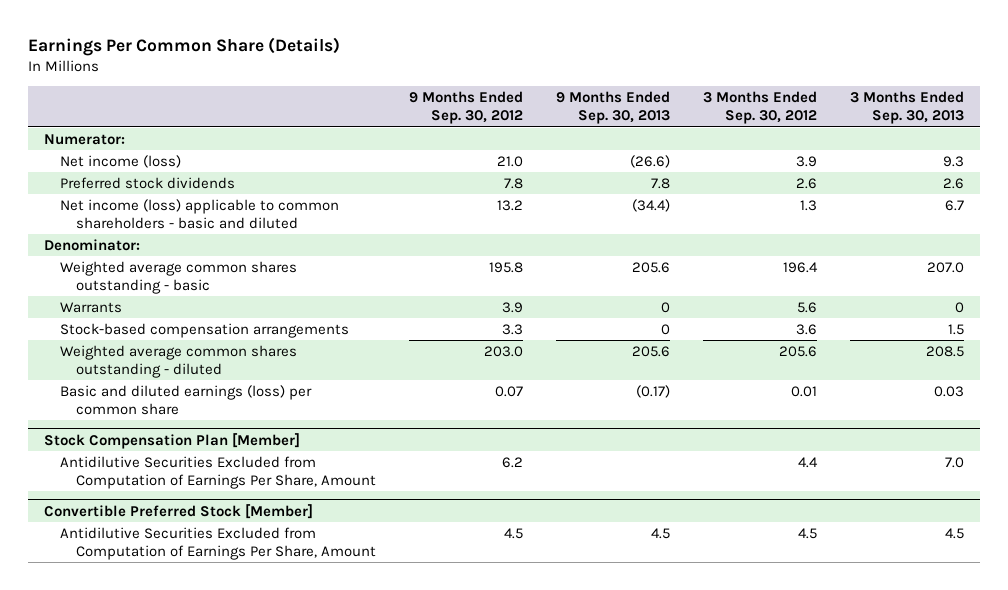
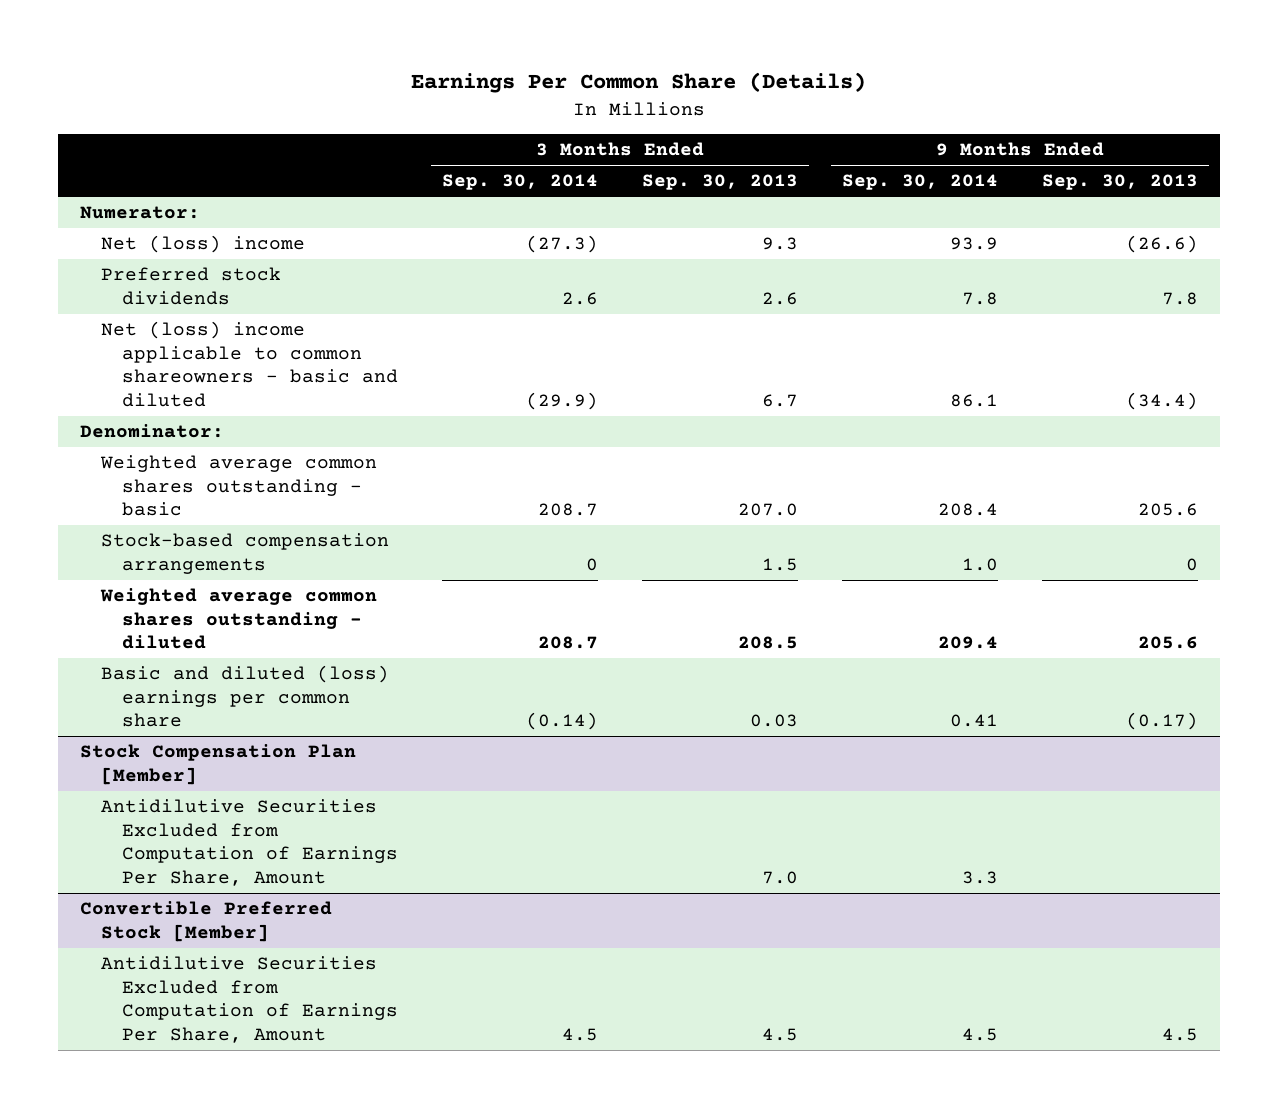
[409,91,524,125] 9 Months Ended Sep. 30, 2012 -> none
[702,91,817,125] 3 Months Ended Sep. 30, 2012 -> none
none -> [441,174,598,191] Sep. 30, 2014
none -> [841,174,998,191] Sep. 30, 2014
[60,154,182,168] Net income (loss) -> [101,235,306,254] Net (loss) income
[60,198,340,229] Net income (loss) applicable to common shareholders - basic and diluted -> [101,321,398,408] Net (loss) income applicable to common shareowners - basic and diluted
[60,301,123,313] Warrants -> none
[60,384,313,415] Basic and diluted earnings (loss) per common share -> [101,665,390,728] Basic and diluted (loss) earnings per common share

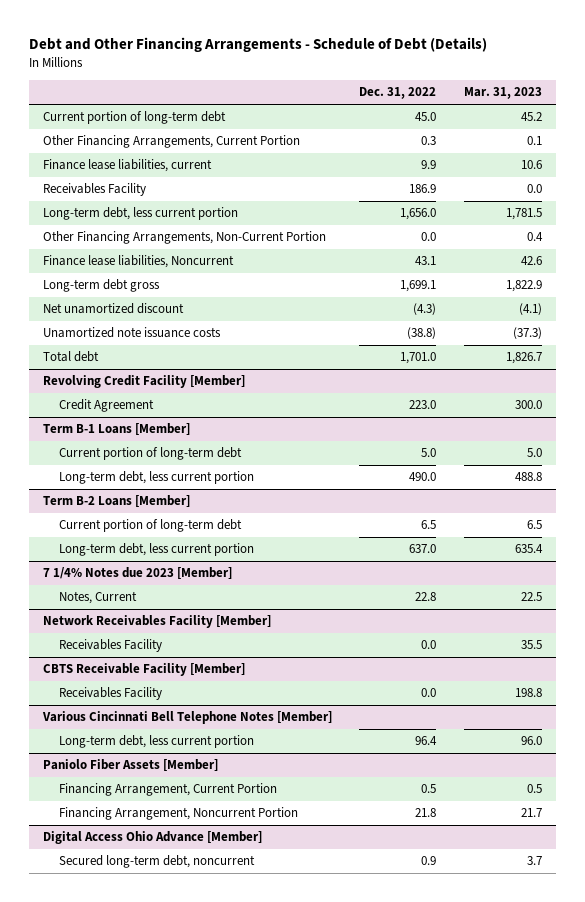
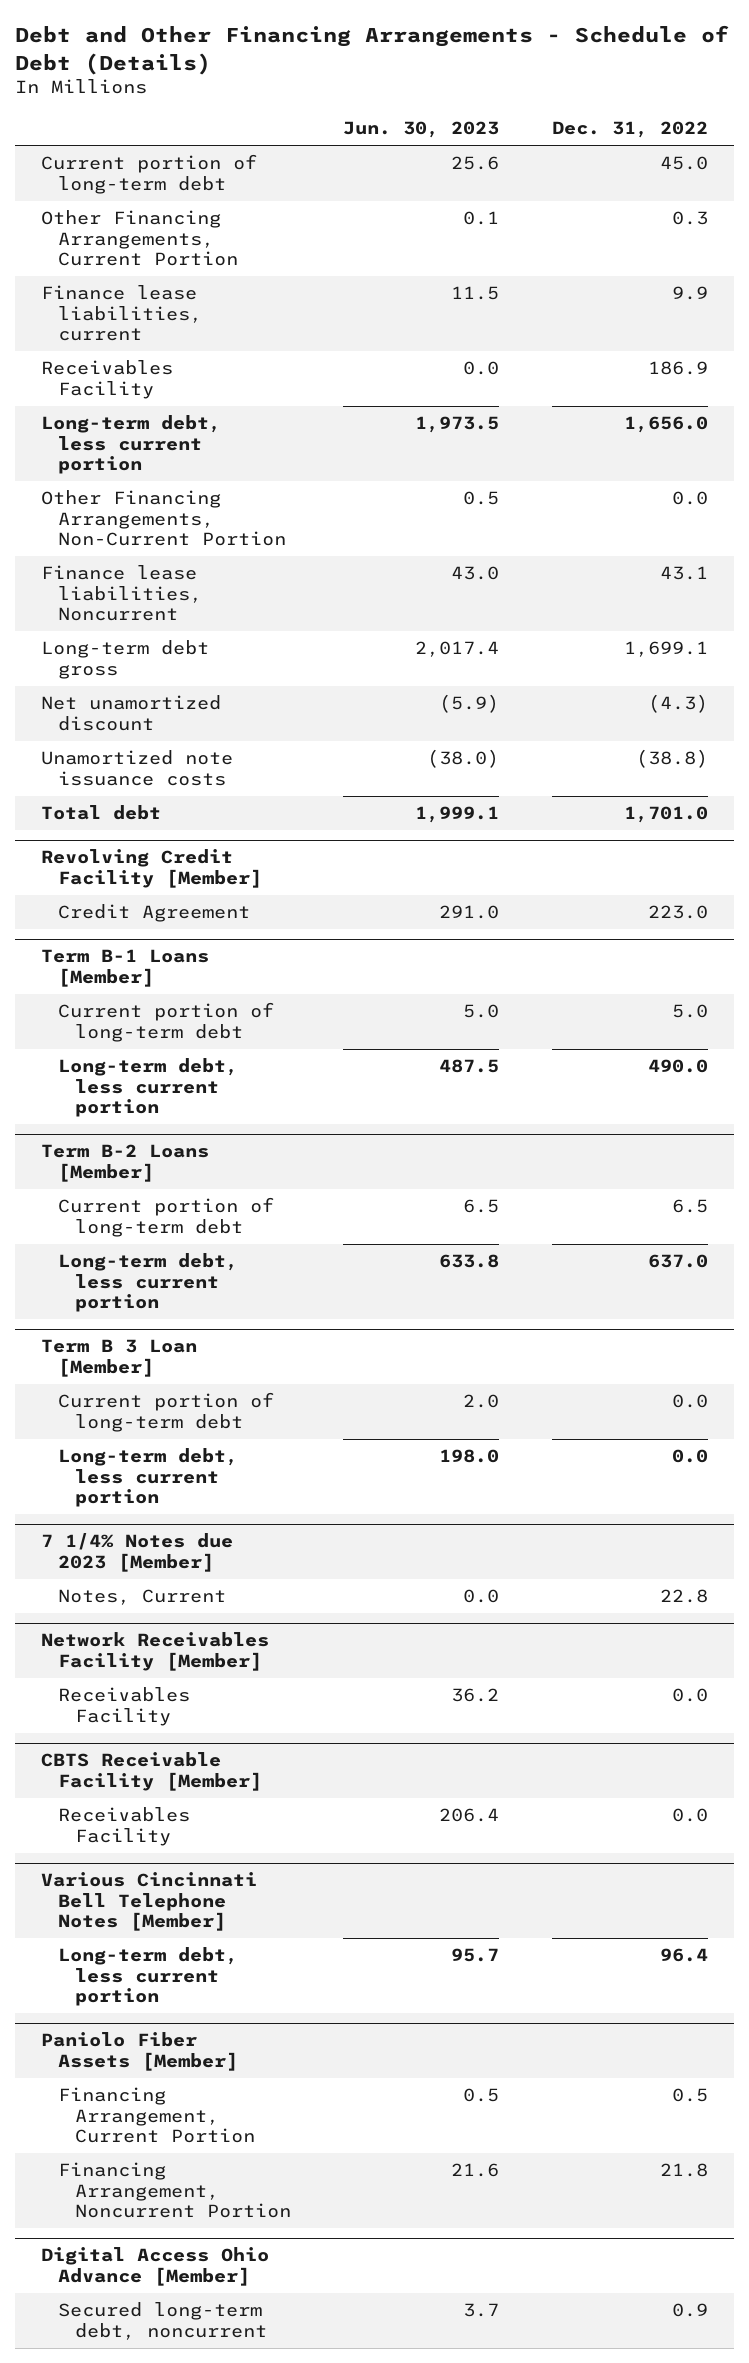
[464,87,543,100] Mar. 31, 2023 -> none
none -> [343,121,500,139] Jun. 30, 2023
none -> [41,1339,198,1377] Term B 3 Loan [Member]
none -> [58,1392,275,1432] Current portion of long-term debt
none -> [58,1448,239,1508] Long-term debt, less current portion

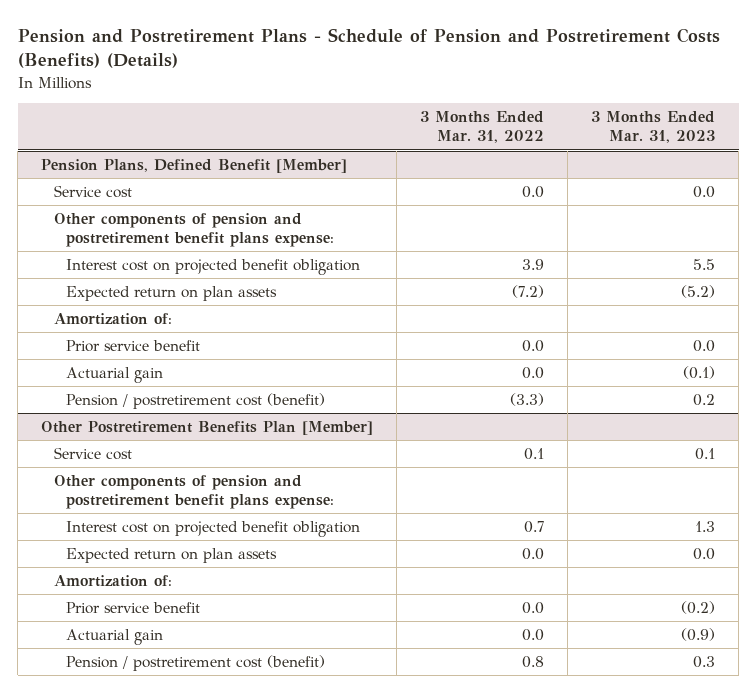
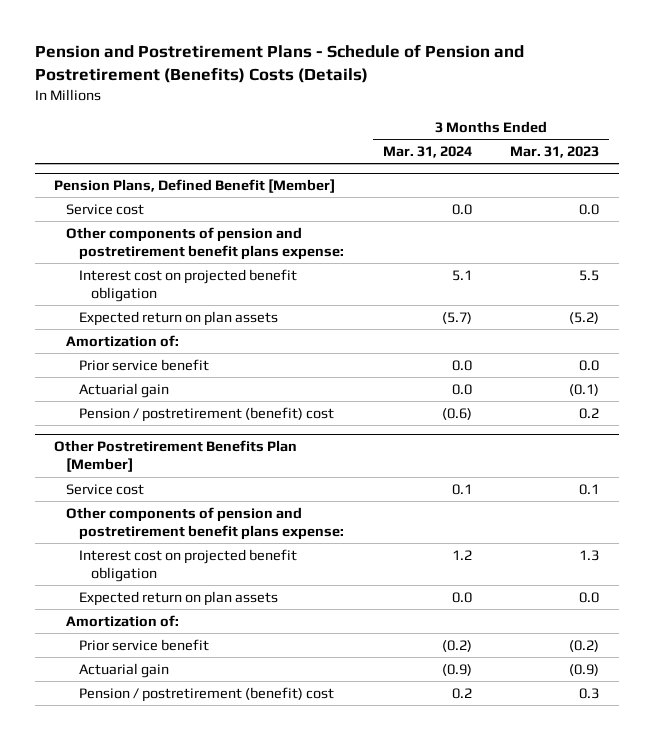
[17,27,720,69] Pension and Postretirement Plans - Schedule of Pension and Postretirement Costs (Benefits) (Details) -> [34,44,524,84] Pension and Postretirement Plans - Schedule of Pension and Postretirement (Benefits) Costs (Details)
[420,111,545,144] 3 Months Ended Mar. 31, 2022 -> none
none -> [382,145,472,158] Mar. 31, 2024
[66,393,326,410] Pension / postretirement cost (benefit) -> [78,406,334,422] Pension / postretirement (benefit) cost
[66,655,326,672] Pension / postretirement cost (benefit) -> [78,686,334,702] Pension / postretirement (benefit) cost

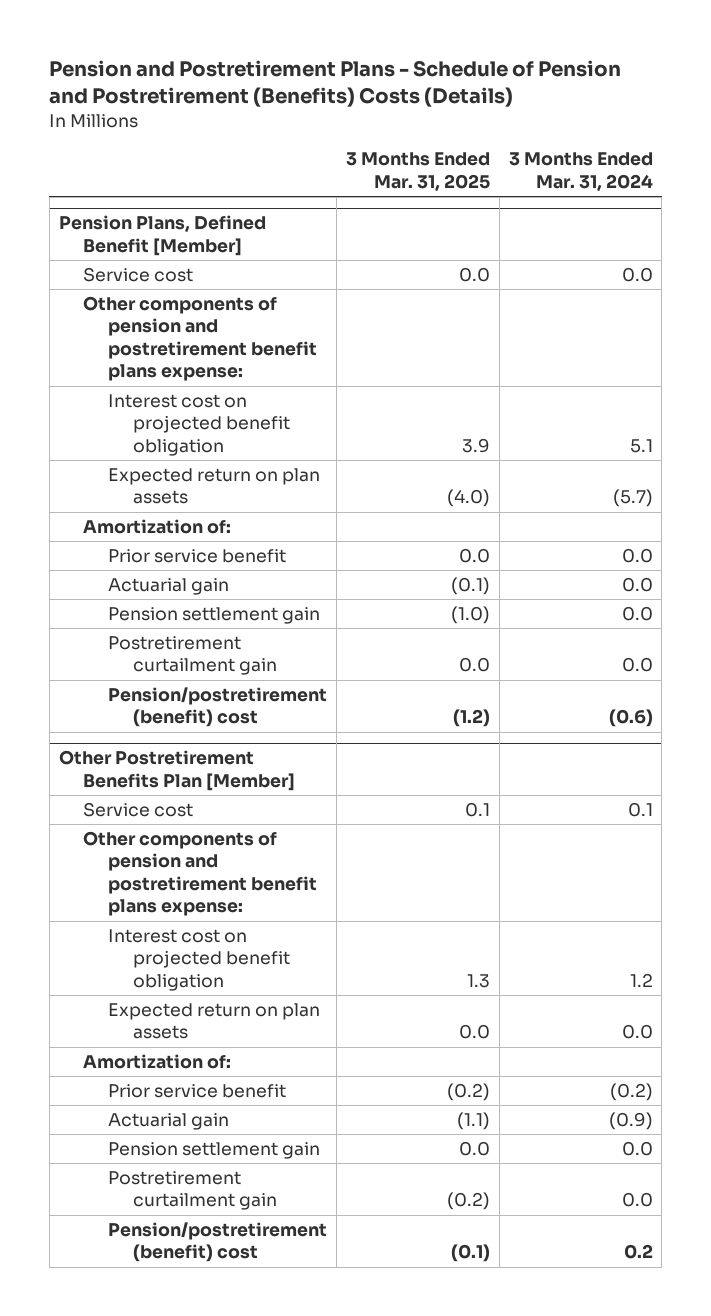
[510,145,600,158] Mar. 31, 2023 -> none
none -> [345,152,490,191] 3 Months Ended Mar. 31, 2025
none -> [108,607,321,625] Pension settlement gain
none -> [108,636,278,676] Postretirement curtailment gain
[78,406,334,422] Pension / postretirement (benefit) cost -> [108,687,328,728] Pension/postretirement (benefit) cost
none -> [108,1142,321,1160] Pension settlement gain
none -> [108,1171,278,1211] Postretirement curtailment gain
[78,686,334,702] Pension / postretirement (benefit) cost -> [108,1222,328,1263] Pension/postretirement (benefit) cost

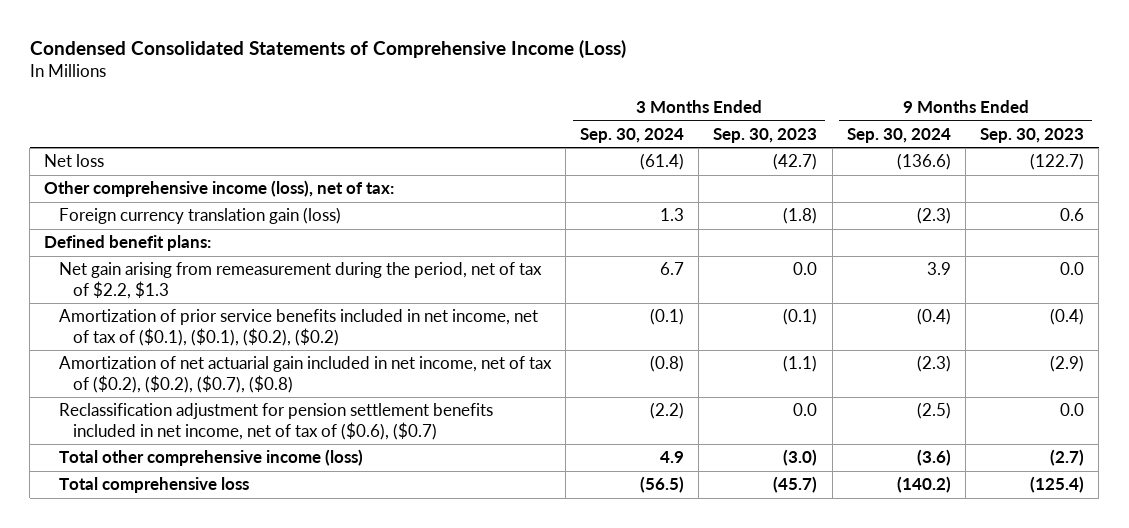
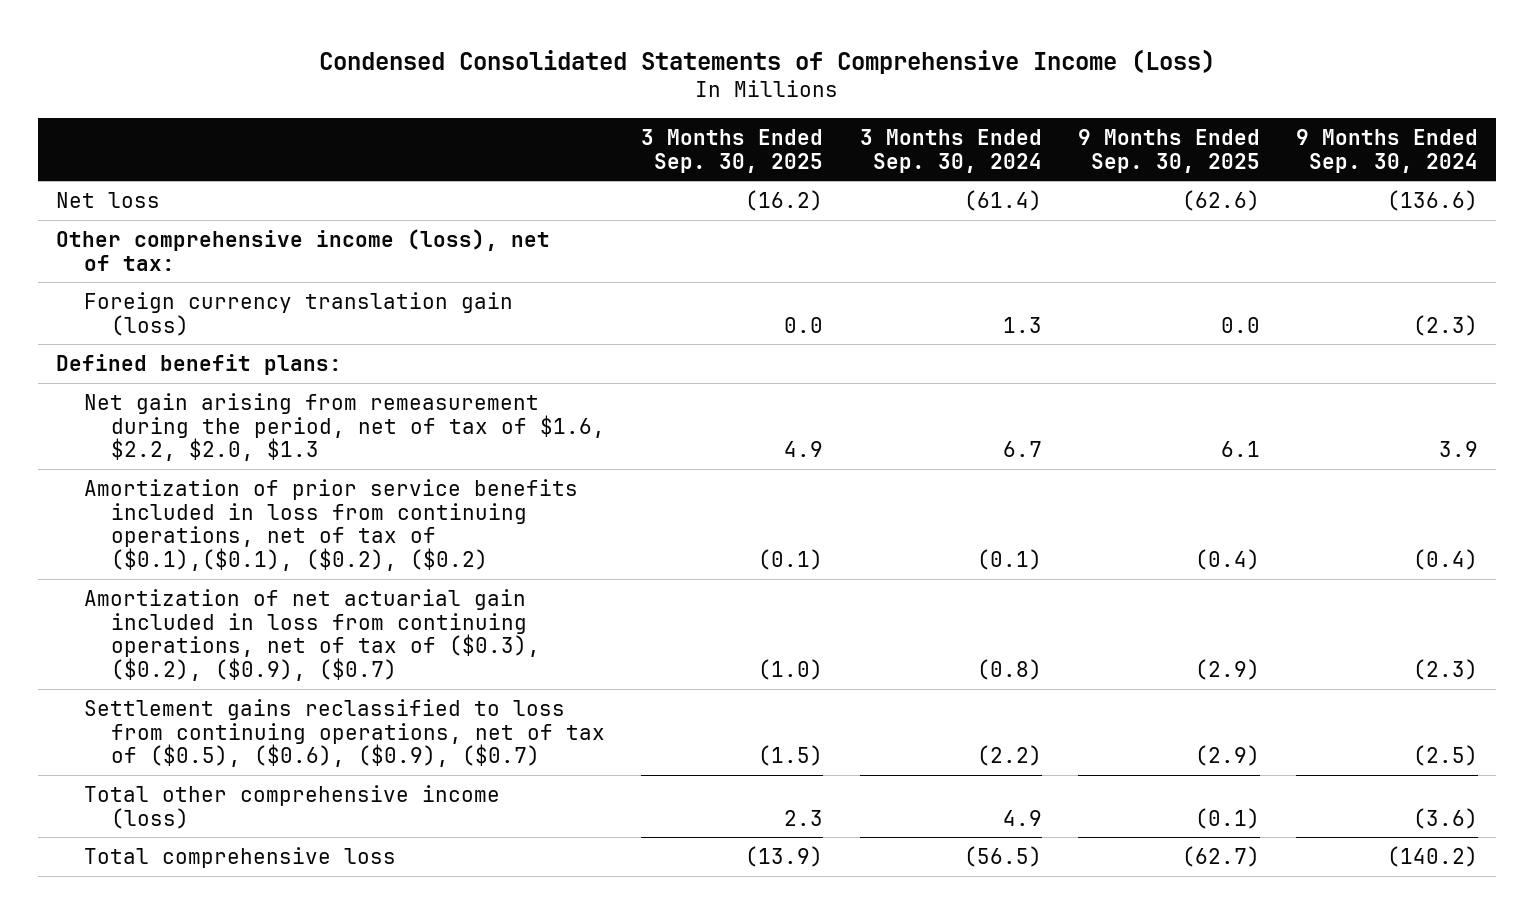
[713,127,818,143] Sep. 30, 2023 -> none
[980,127,1085,143] Sep. 30, 2023 -> none
none -> [641,128,824,173] 3 Months Ended Sep. 30, 2025
none -> [1077,128,1260,173] 9 Months Ended Sep. 30, 2025
[58,262,542,299] Net gain arising from remeasurement during the period, net of tax of $2.2, $1.3 -> [83,392,606,462] Net gain arising from remeasurement during the period, net of tax of $1.6, $2.2, $2.0, $1.3
[58,309,538,346] Amortization of prior service benefits included in net income, net of tax of ($0.1), ($0.1), ($0.2), ($0.2) -> [83,478,578,571] Amortization of prior service benefits included in loss from continuing operations, net of tax of ($0.1),($0.1), ($0.2), ($0.2)
[58,356,552,393] Amortization of net actuarial gain included in net income, net of tax of ($0.2), ($0.2), ($0.7), ($0.8) -> [83,588,541,681] Amortization of net actuarial gain included in loss from continuing operations, net of tax of ($0.3), ($0.2), ($0.9), ($0.7)
[58,403,493,440] Reclassification adjustment for pension settlement benefits included in net income, net of tax of ($0.6), ($0.7) -> [83,698,606,768] Settlement gains reclassified to loss from continuing operations, net of tax of ($0.5), ($0.6), ($0.9), ($0.7)

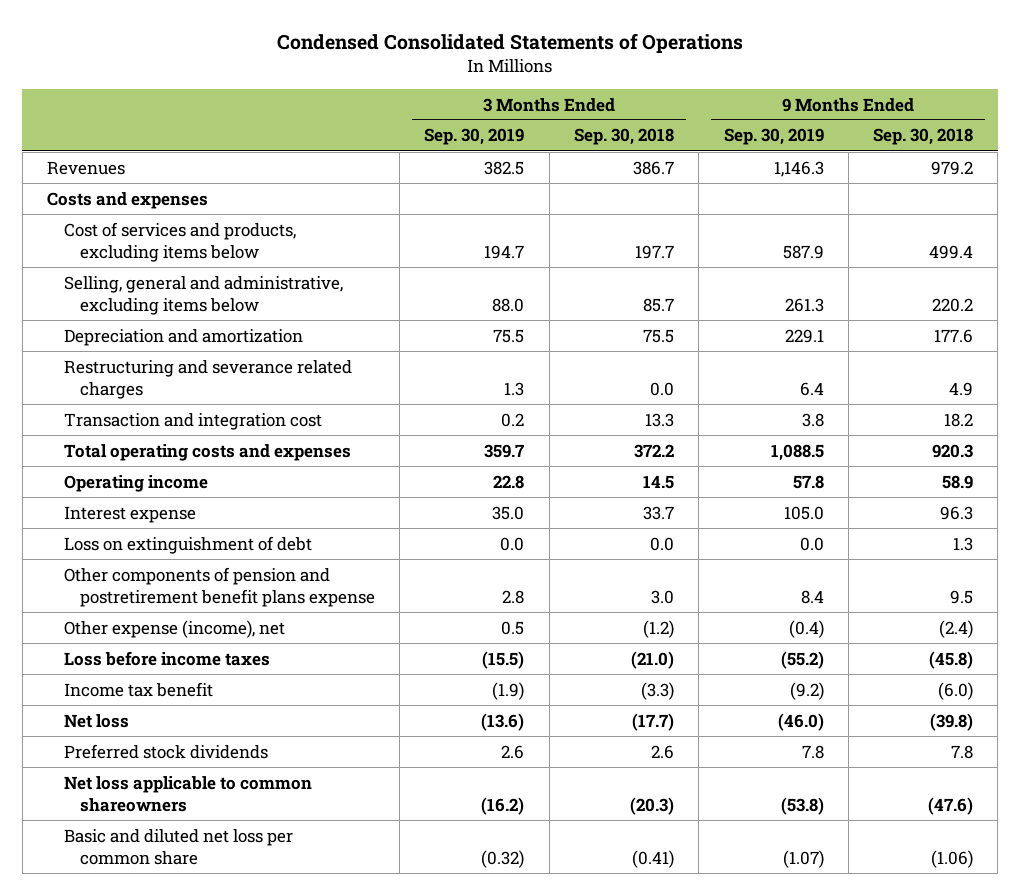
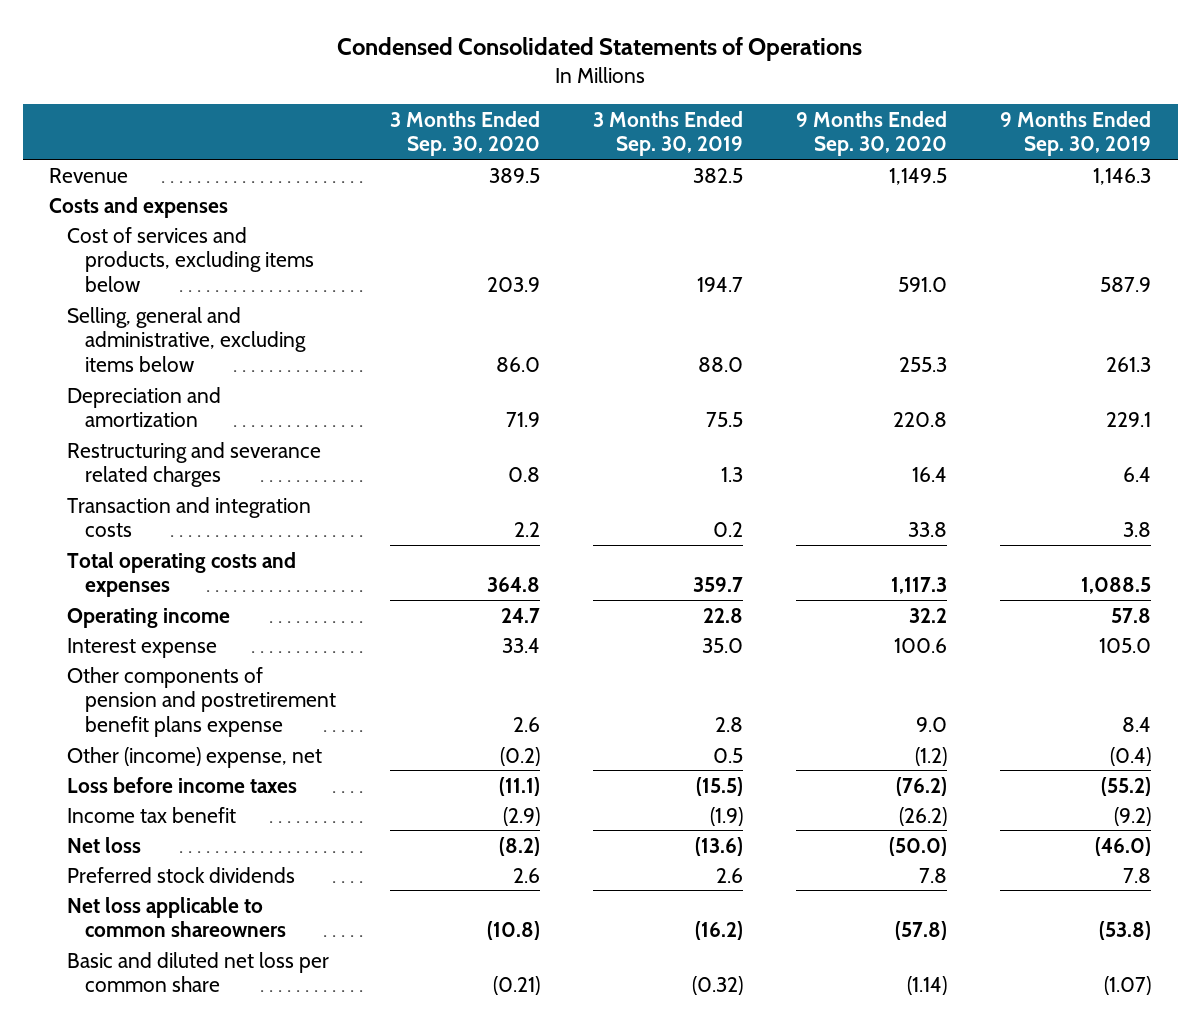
[573,128,674,146] Sep. 30, 2018 -> none
[873,128,974,146] Sep. 30, 2018 -> none
none -> [389,110,540,157] 3 Months Ended Sep. 30, 2020
none -> [795,110,947,157] 9 Months Ended Sep. 30, 2020
[47,160,126,175] Revenues -> [49,167,129,183] Revenue
[63,412,322,430] Transaction and integration cost -> [67,496,312,538] Transaction and integration costs
[63,535,312,554] Loss on extinguishment of debt -> none
[63,619,285,638] Other expense (income), net -> [67,746,323,768] Other (income) expense, net

